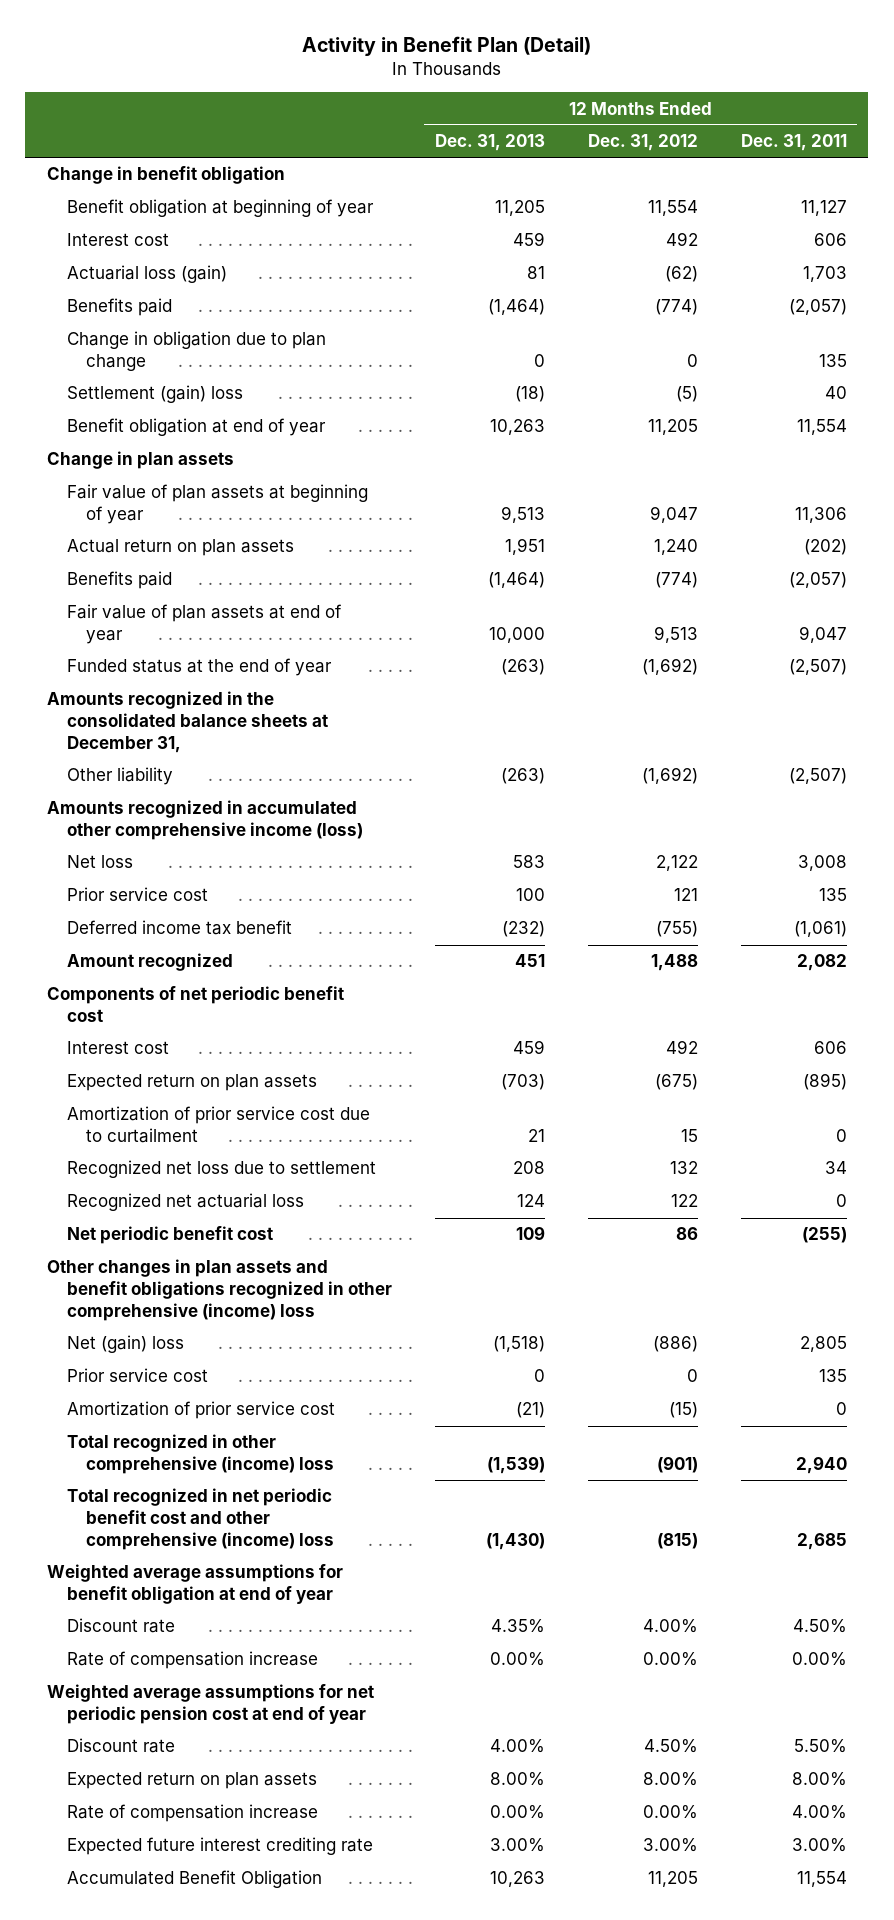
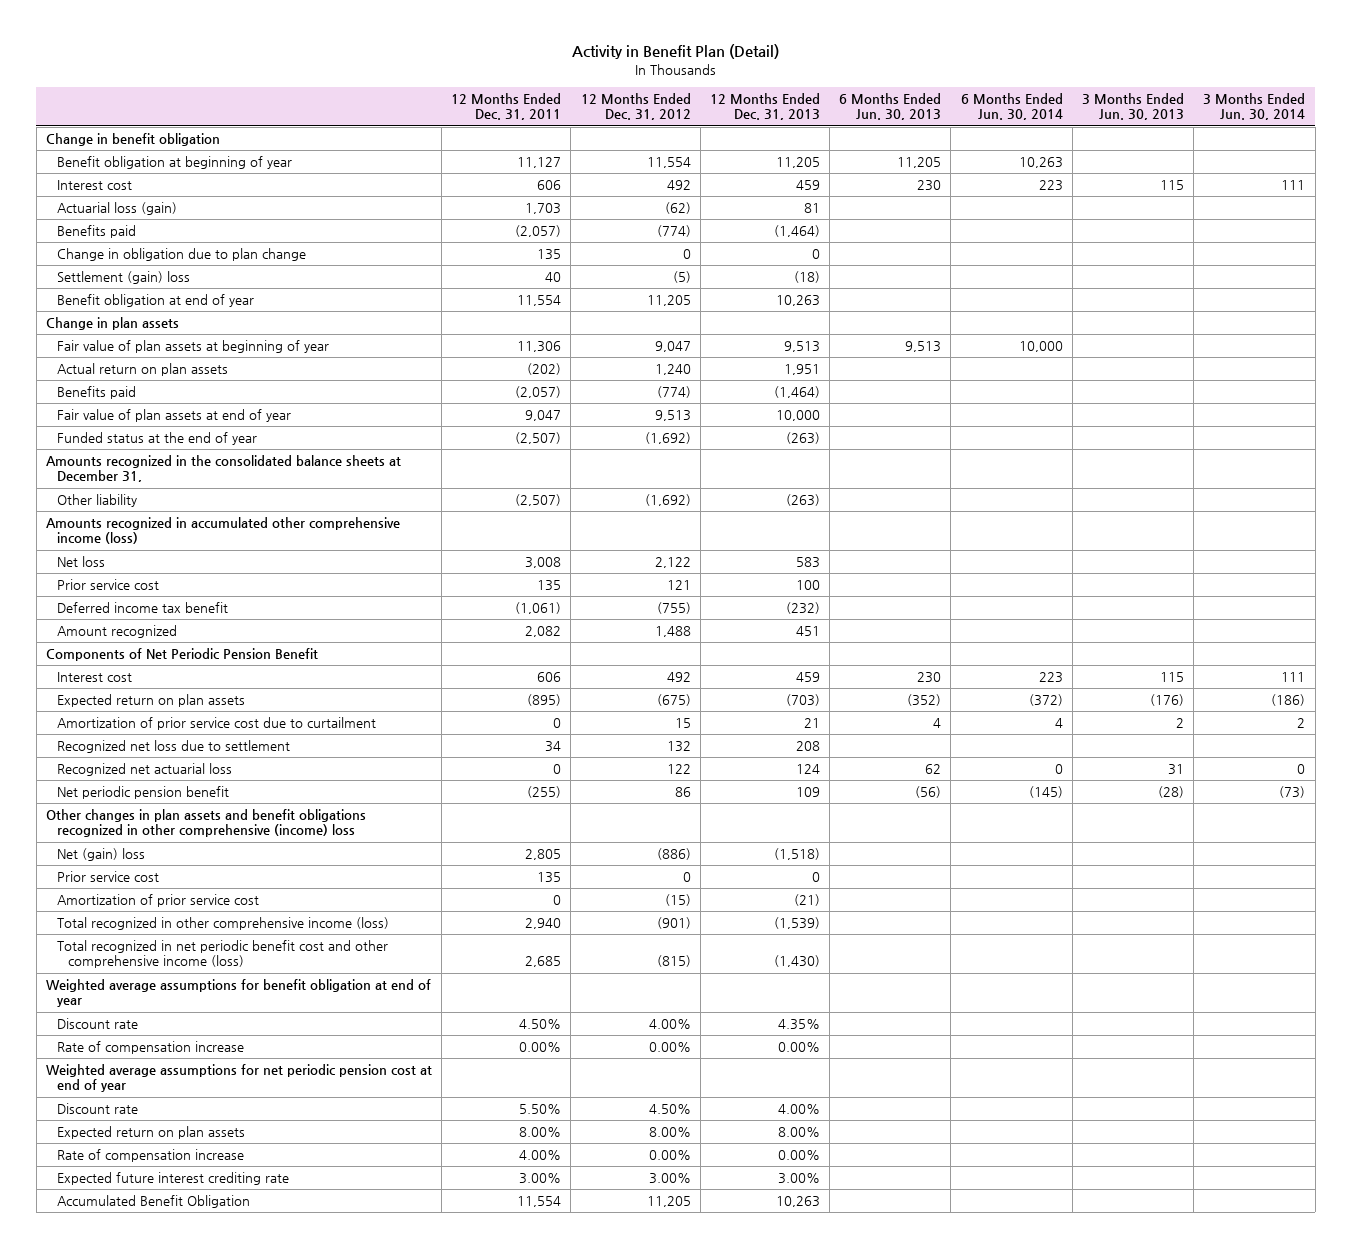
none -> [839,93,942,121] 6 Months Ended Jun. 30, 2013
none -> [960,93,1063,121] 6 Months Ended Jun. 30, 2014
none -> [1082,93,1185,121] 3 Months Ended Jun. 30, 2013
none -> [1203,93,1306,121] 3 Months Ended Jun. 30, 2014
[46,986,344,1023] Components of net periodic benefit cost -> [45,648,318,662] Components of Net Periodic Pension Benefit
[66,1226,273,1245] Net periodic benefit cost -> [57,786,230,800] Net periodic pension benefit
[66,1434,335,1475] Total recognized in other comprehensive (income) loss -> [57,917,390,931] Total recognized in other comprehensive income (loss)
[66,1488,335,1550] Total recognized in net periodic benefit cost and other comprehensive (income) loss -> [57,940,389,969] Total recognized in net periodic benefit cost and other comprehensive income (loss)

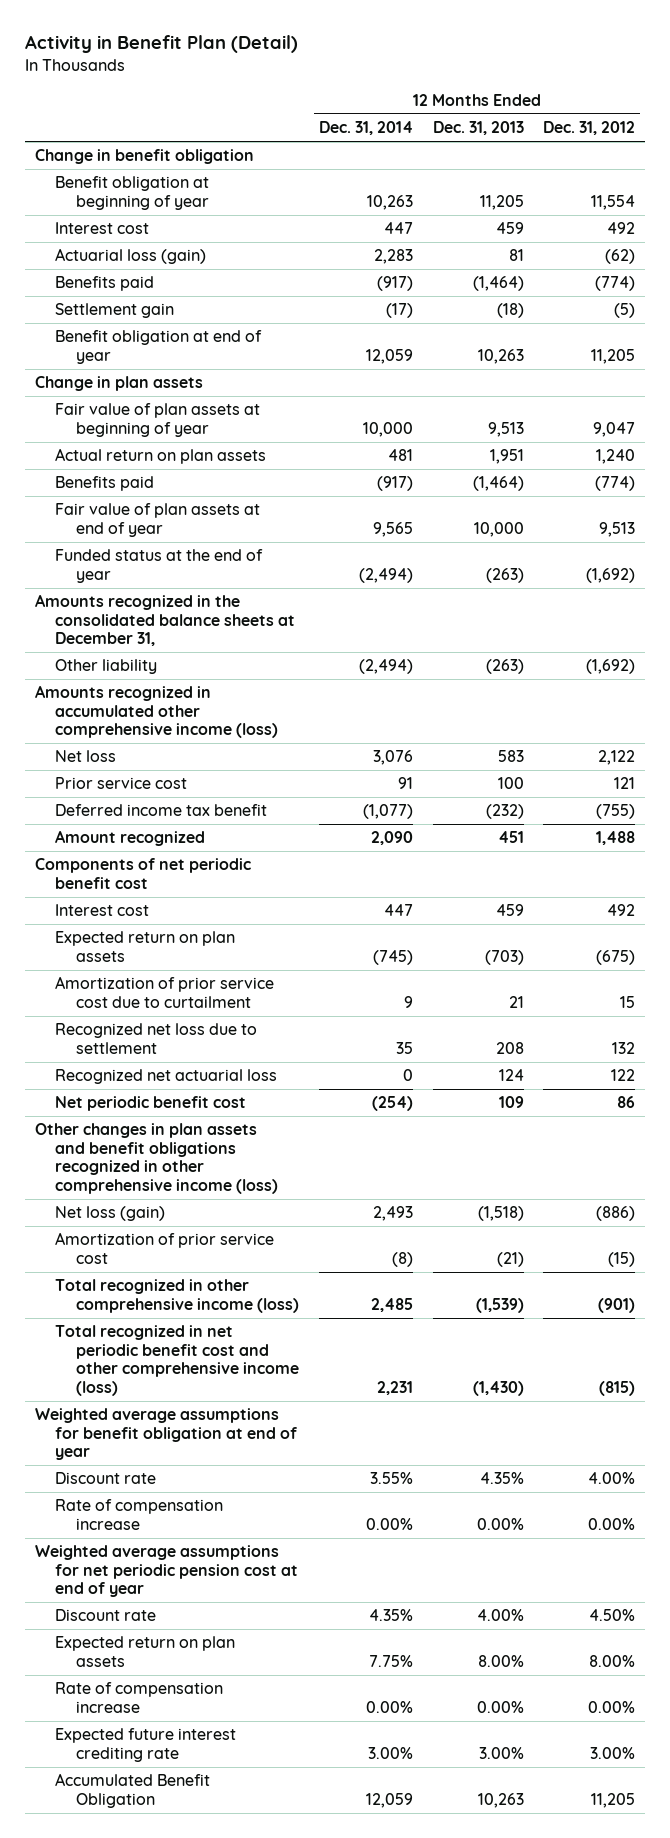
[451,93,562,121] 12 Months Ended Dec. 31, 2011 -> none
[839,93,942,121] 6 Months Ended Jun. 30, 2013 -> none
[960,93,1063,121] 6 Months Ended Jun. 30, 2014 -> none
[1082,93,1185,121] 3 Months Ended Jun. 30, 2013 -> none
[1203,93,1306,121] 3 Months Ended Jun. 30, 2014 -> none
none -> [318,121,413,136] Dec. 31, 2014
[57,248,307,262] Change in obligation due to plan change -> none
[57,271,191,285] Settlement (gain) loss -> [55,303,175,319] Settlement gain
[45,648,318,662] Components of Net Periodic Pension Benefit -> [34,858,251,889] Components of net periodic benefit cost
[57,871,160,883] Prior service cost -> none
[57,786,230,800] Net periodic pension benefit -> [55,1096,247,1112] Net periodic benefit cost
[45,809,366,838] Other changes in plan assets and benefit obligations recognized in other comprehensive (income) loss -> [34,1123,279,1195] Other changes in plan assets and benefit obligations recognized in other comprehensive income (loss)
[57,848,146,862] Net (gain) loss -> [55,1206,166,1222] Net loss (gain)

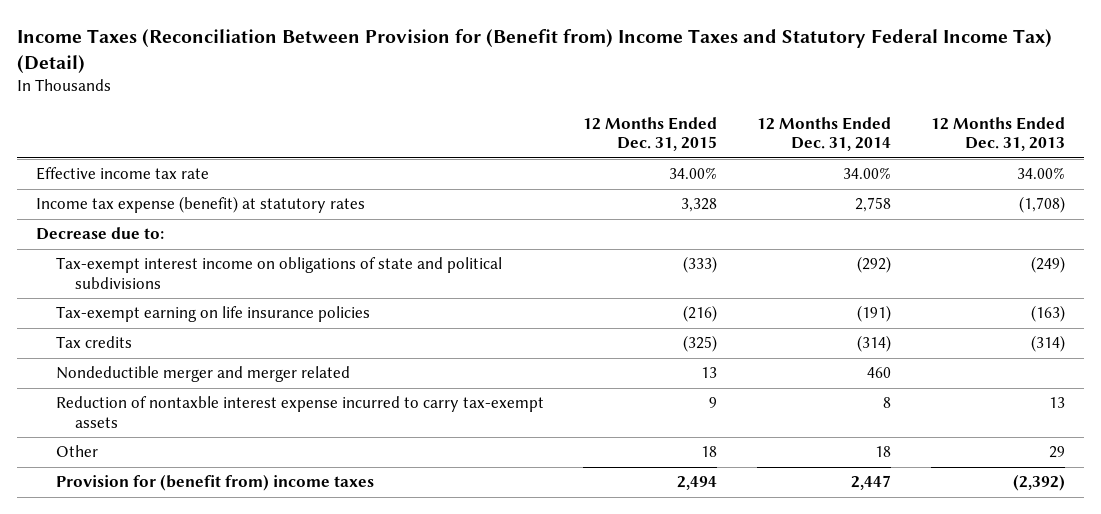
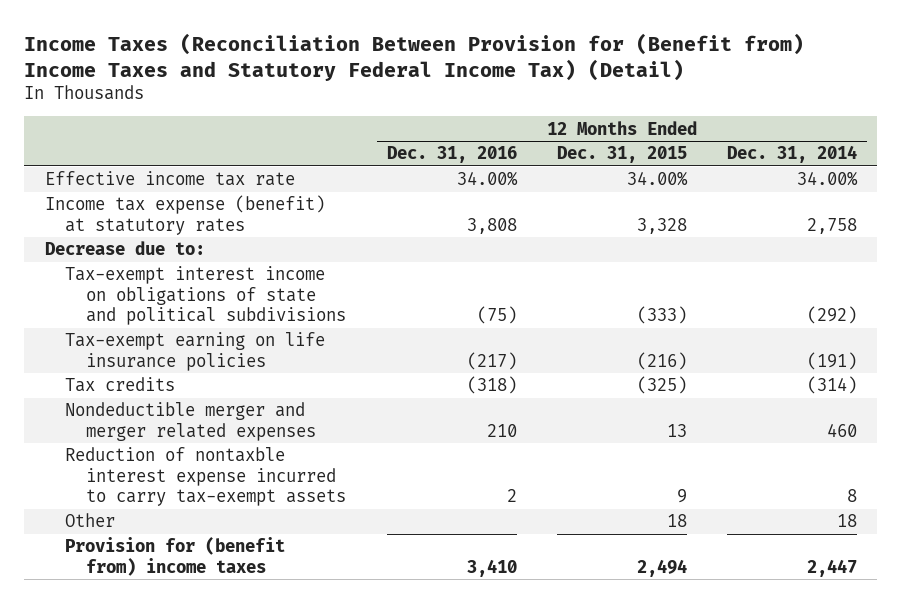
[930,116,1065,152] 12 Months Ended Dec. 31, 2013 -> none
none -> [386,146,517,164] Dec. 31, 2016
[55,366,350,383] Nondeductible merger and merger related -> [65,402,317,441] Nondeductible merger and merger related expenses

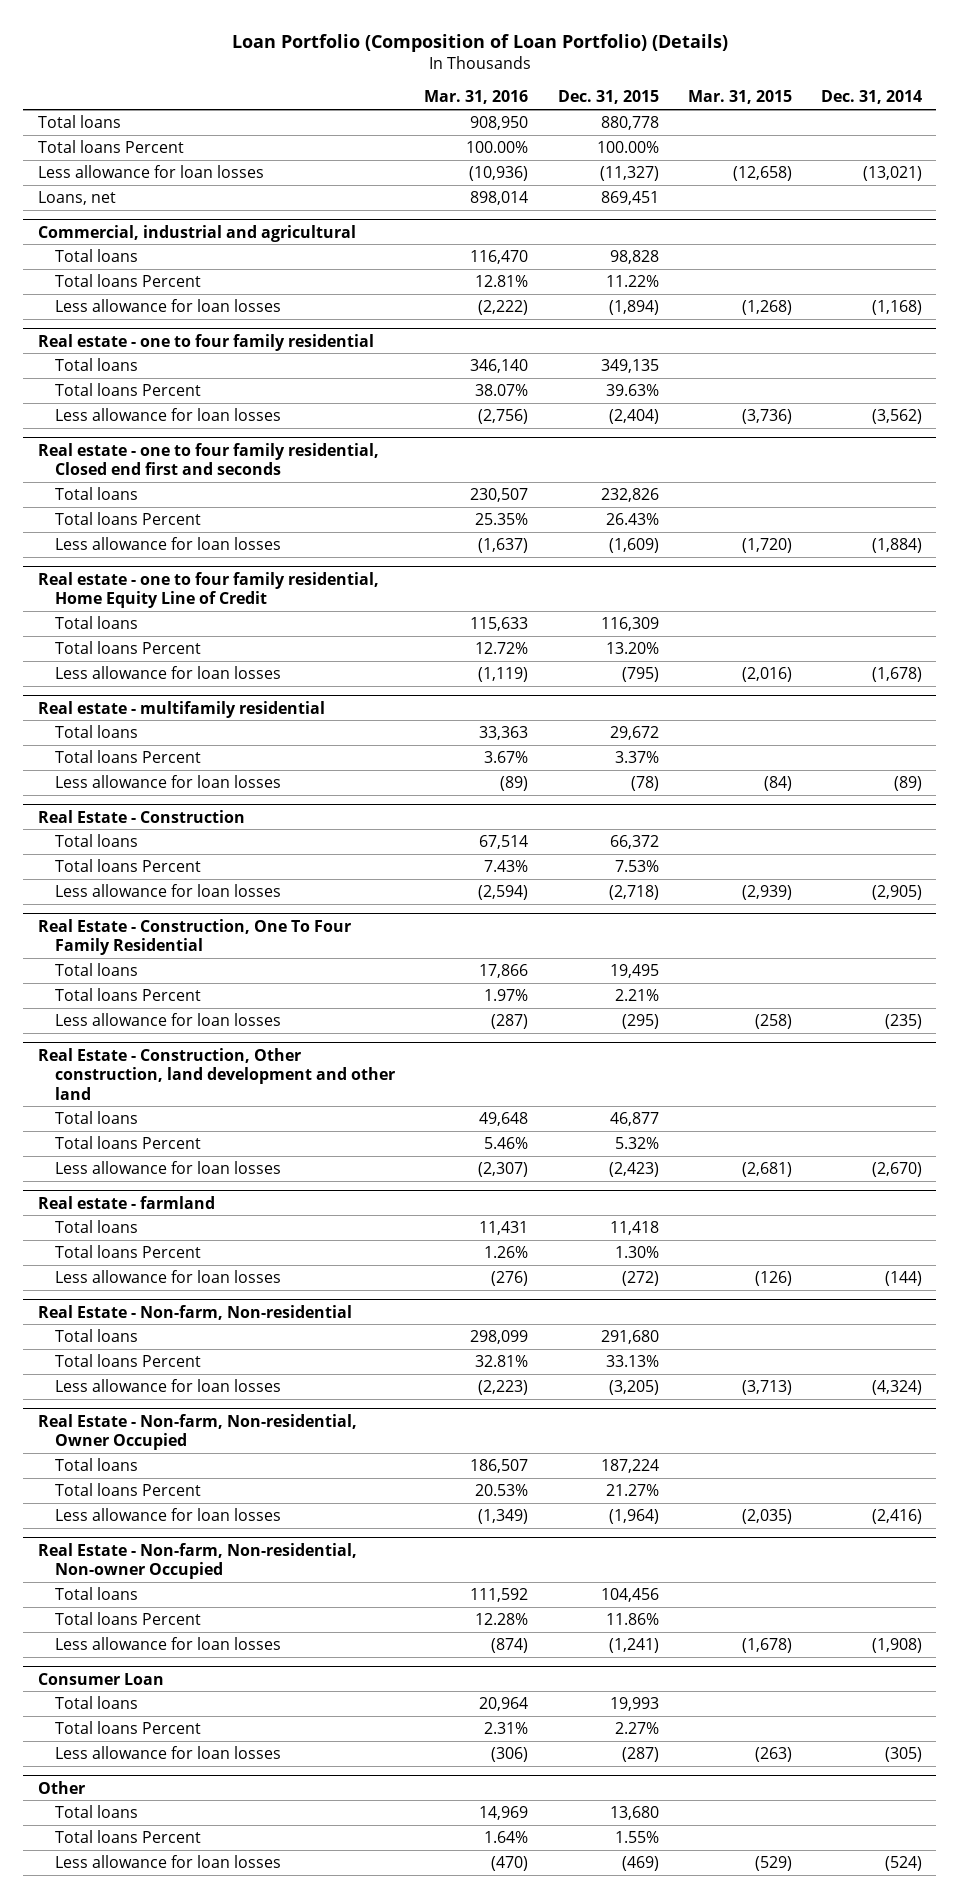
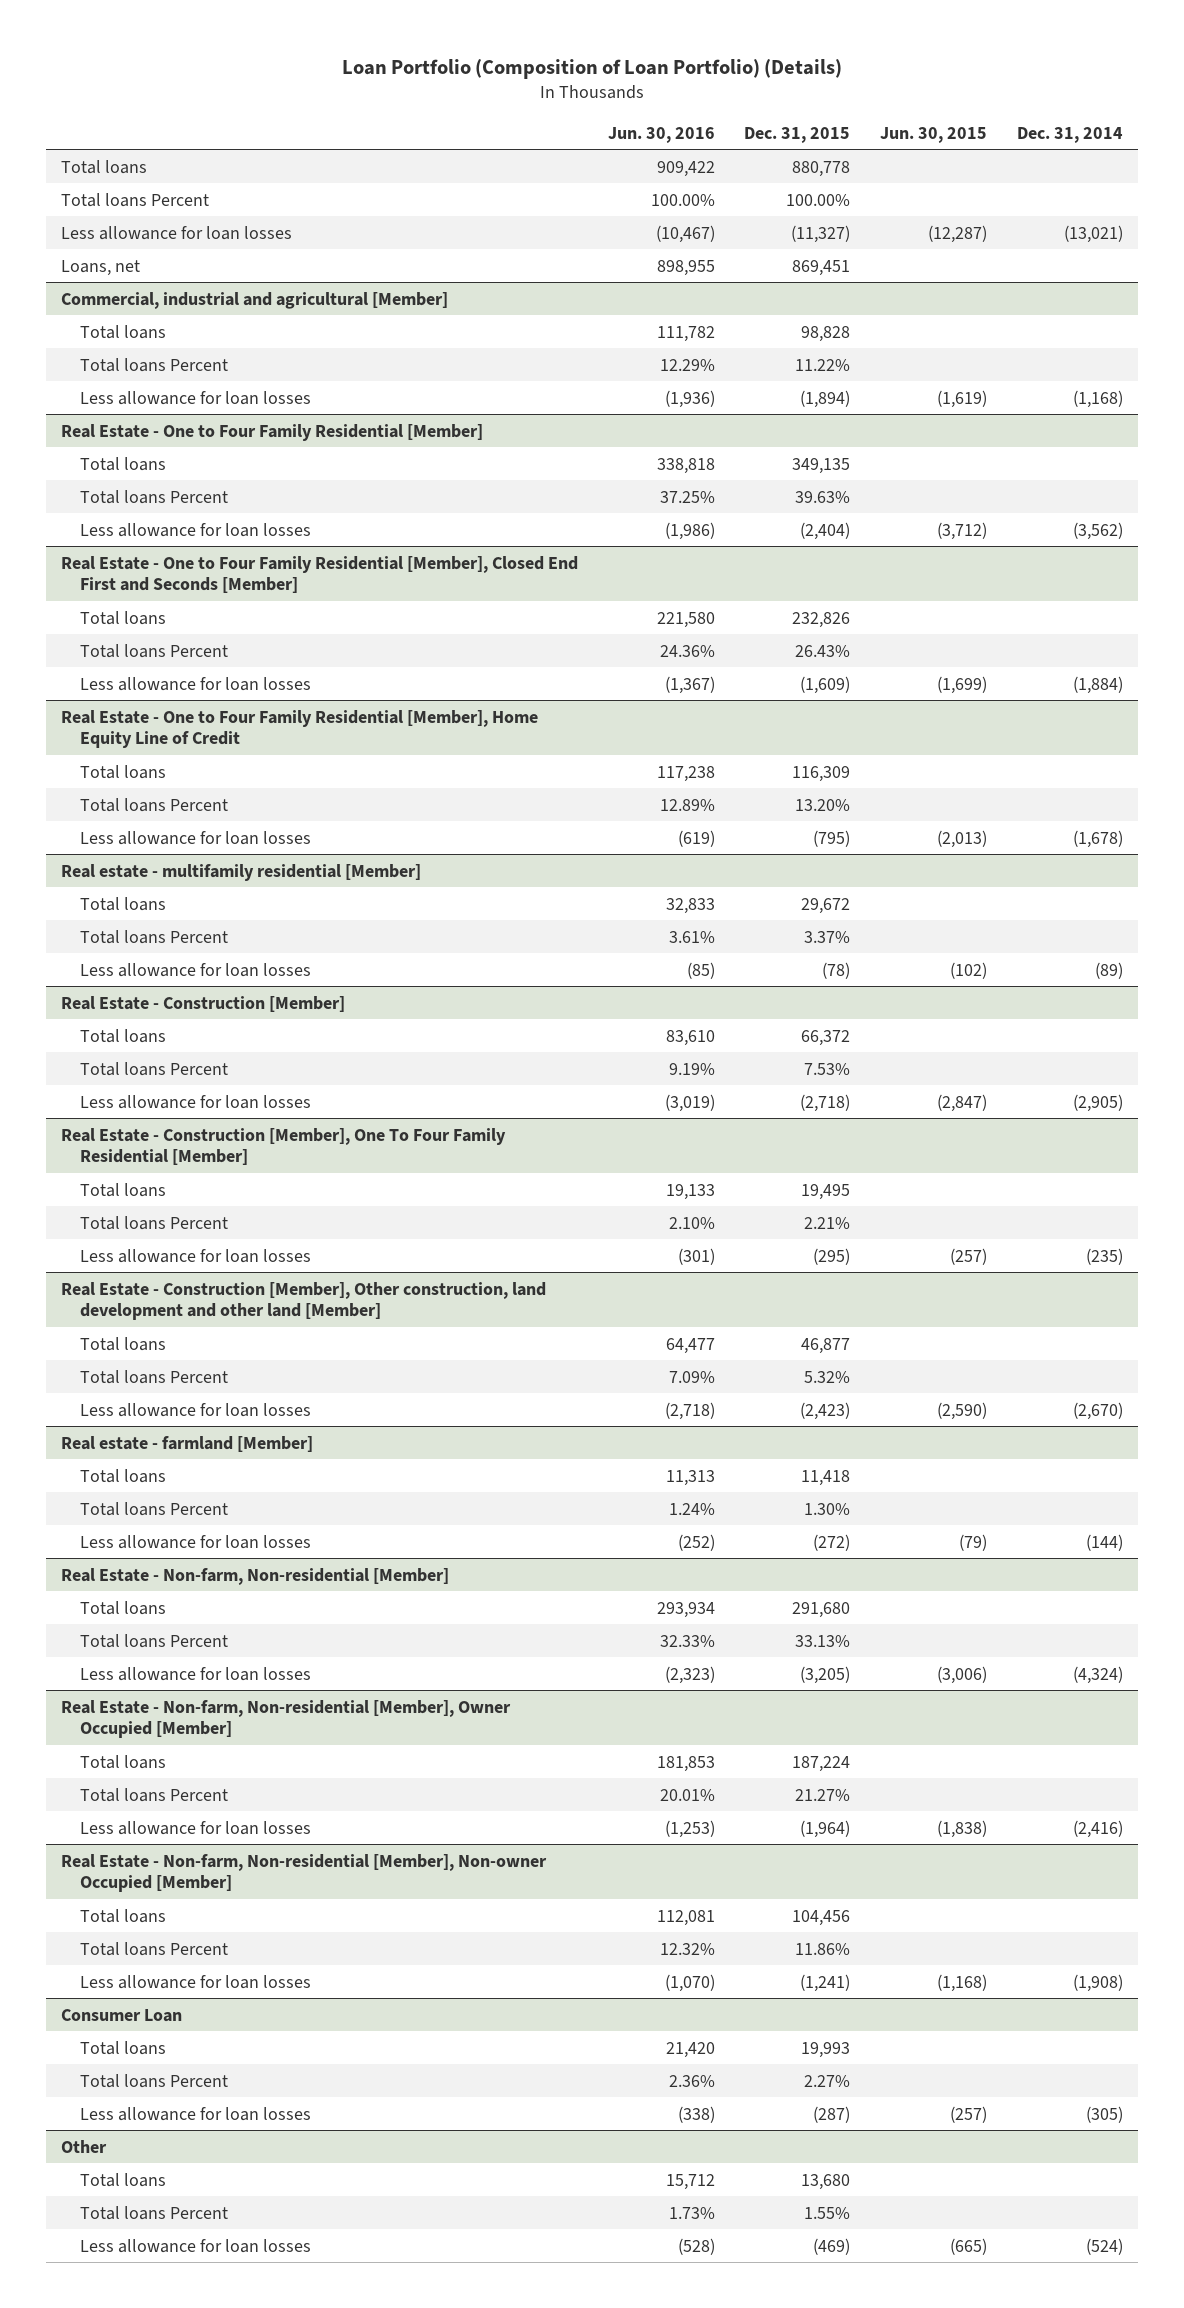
[424,90,529,105] Mar. 31, 2016 -> none
[687,90,792,105] Mar. 31, 2015 -> none
none -> [607,126,715,143] Jun. 30, 2016
none -> [880,126,988,143] Jun. 30, 2015
[37,224,356,242] Commercial, industrial and agricultural -> [60,291,448,309] Commercial, industrial and agricultural [Member]
[37,333,374,351] Real estate - one to four family residential -> [60,423,483,441] Real Estate - One to Four Family Residential [Member]
[37,442,379,476] Real estate - one to four family residential, Closed end first and seconds -> [60,555,578,594] Real Estate - One to Four Family Residential [Member], Closed End First and Seconds [Member]
[37,571,379,609] Real estate - one to four family residential, Home Equity Line of Credit -> [60,709,538,749] Real Estate - One to Four Family Residential [Member], Home Equity Line of Credit
[37,700,325,718] Real estate - multifamily residential -> [60,863,421,881] Real estate - multifamily residential [Member]
[37,809,245,823] Real Estate - Construction -> [60,995,345,1012] Real Estate - Construction [Member]
[37,918,351,956] Real Estate - Construction, One To Four Family Residential -> [60,1127,506,1166] Real Estate - Construction [Member], One To Four Family Residential [Member]
[37,1047,396,1100] Real Estate - Construction, Other construction, land development and other land -> [60,1281,546,1321] Real Estate - Construction [Member], Other construction, land development and other land [Member]
[37,1195,215,1209] Real estate - farmland -> [60,1435,313,1452] Real estate - farmland [Member]
[37,1304,352,1320] Real Estate - Non-farm, Non-residential -> [60,1567,449,1585] Real Estate - Non-farm, Non-residential [Member]
[37,1413,357,1451] Real Estate - Non-farm, Non-residential, Owner Occupied -> [60,1699,511,1739] Real Estate - Non-farm, Non-residential [Member], Owner Occupied [Member]
[37,1542,357,1580] Real Estate - Non-farm, Non-residential, Non-owner Occupied -> [60,1853,547,1893] Real Estate - Non-farm, Non-residential [Member], Non-owner Occupied [Member]

